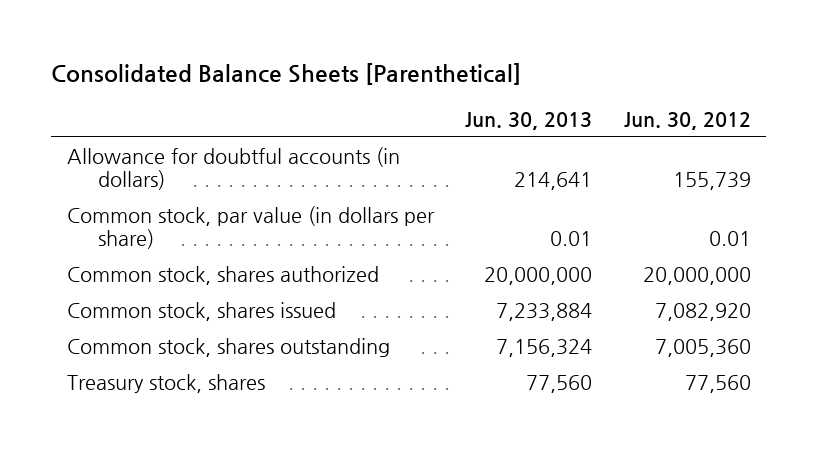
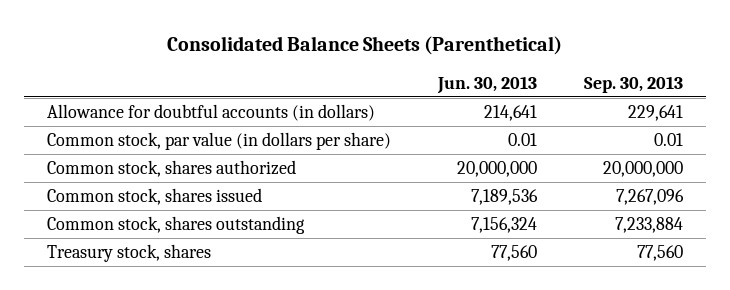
[51,63,522,86] Consolidated Balance Sheets [Parenthetical] -> [167,36,563,56] Consolidated Balance Sheets (Parenthetical)
[623,111,751,130] Jun. 30, 2012 -> none
none -> [583,75,683,93] Sep. 30, 2013
[496,302,593,321] 7,233,884 -> [471,189,539,206] 7,189,536

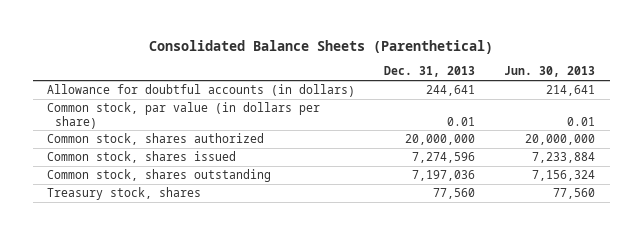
[583,75,683,93] Sep. 30, 2013 -> none
none -> [384,66,476,78] Dec. 31, 2013
[471,189,539,206] 7,189,536 -> [532,152,596,164] 7,233,884

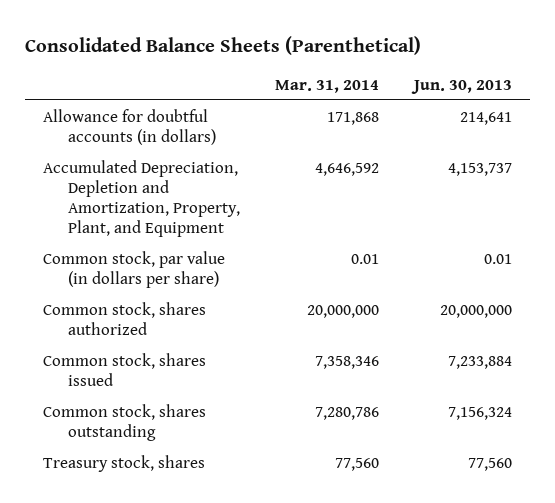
[384,66,476,78] Dec. 31, 2013 -> none
none -> [275,79,380,93] Mar. 31, 2014
none -> [43,159,241,237] Accumulated Depreciation, Depletion and Amortization, Property, Plant, and Equipment

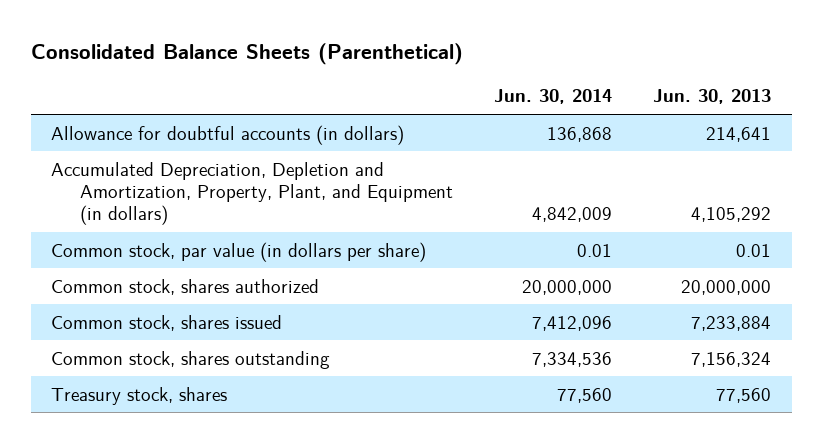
[275,79,380,93] Mar. 31, 2014 -> none
none -> [494,89,613,105] Jun. 30, 2014
[43,159,241,237] Accumulated Depreciation, Depletion and Amortization, Property, Plant, and Equipment -> [51,161,454,226] Accumulated Depreciation, Depletion and Amortization, Property, Plant, and Equipment (in dollars)
[448,162,513,176] 4,153,737 -> [691,207,772,223] 4,105,292

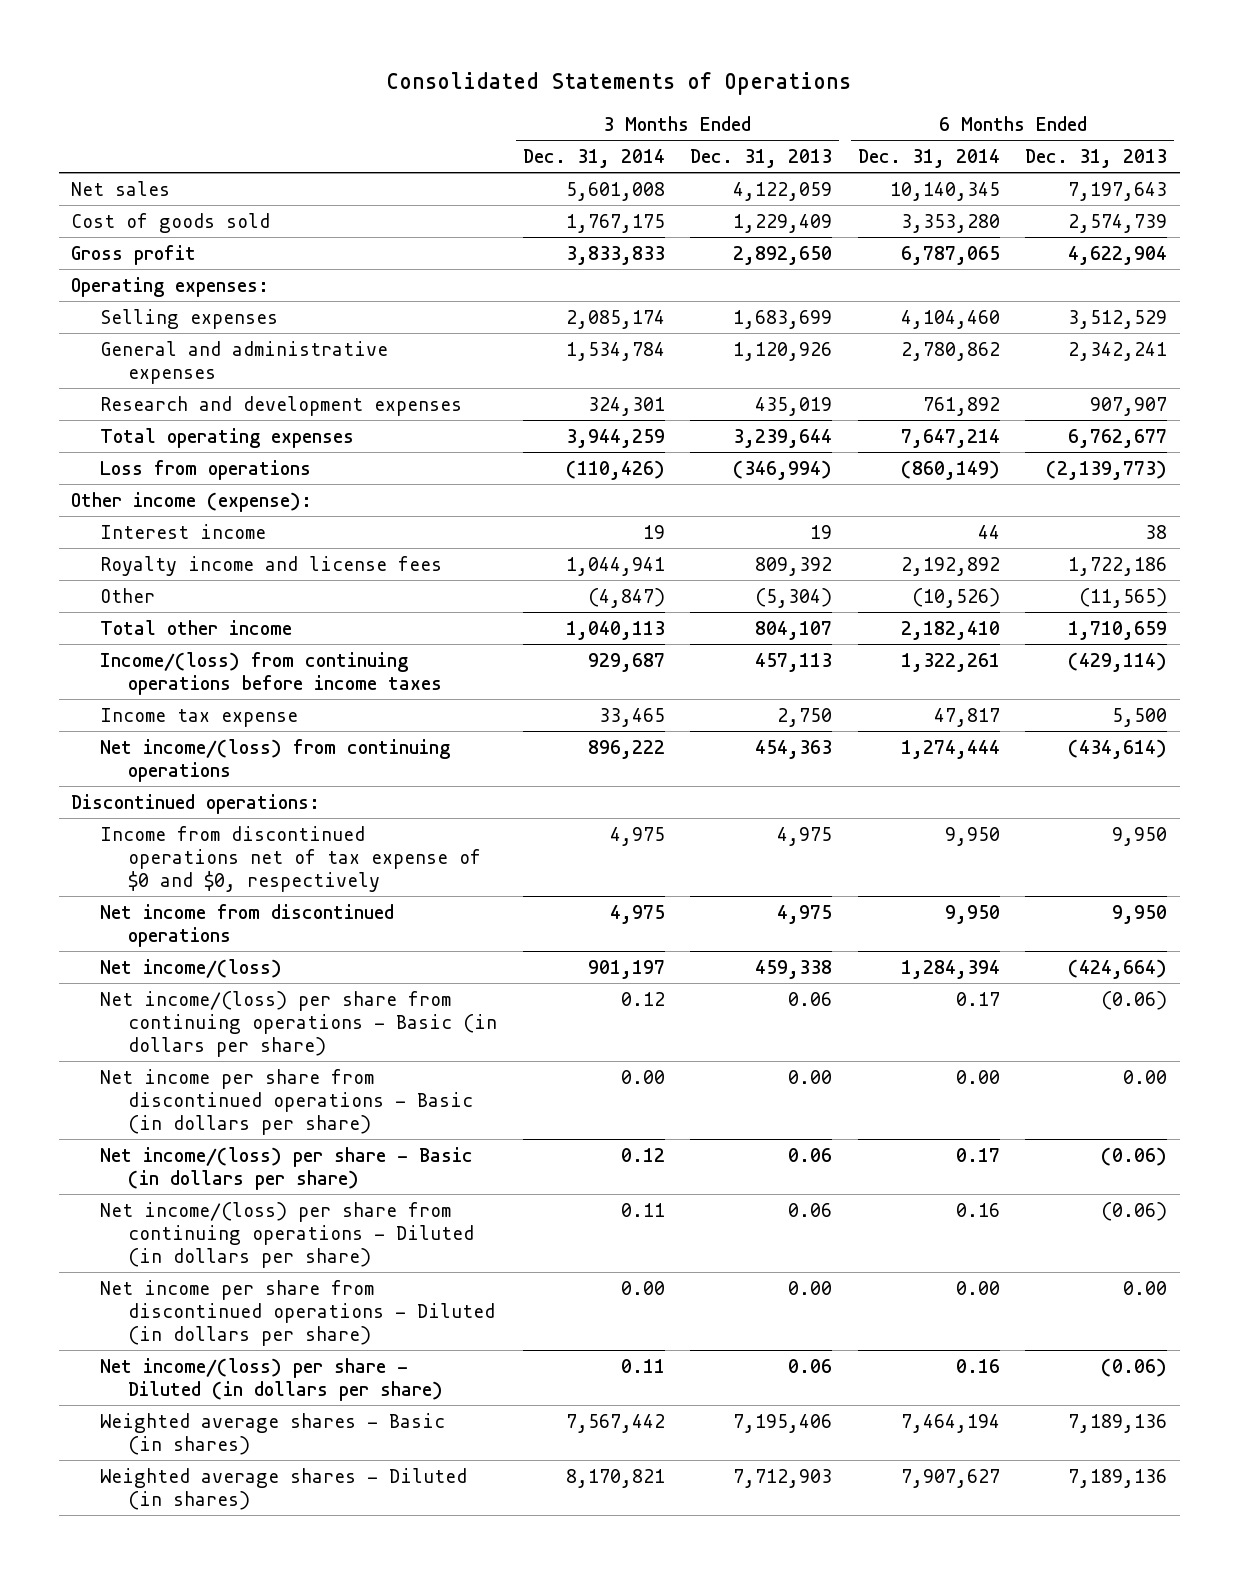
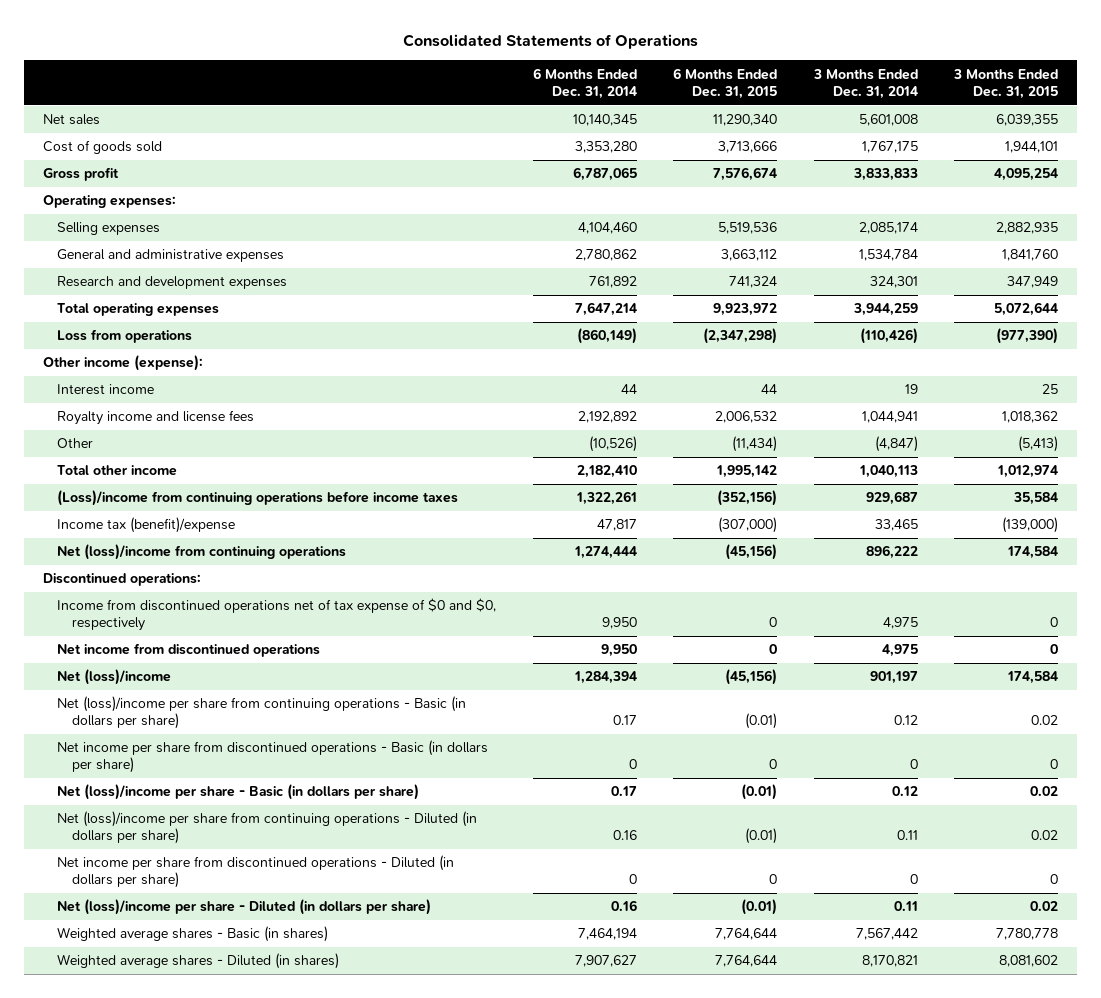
[690,148,833,168] Dec. 31, 2013 -> none
[1025,148,1168,168] Dec. 31, 2013 -> none
none -> [673,67,778,99] 6 Months Ended Dec. 31, 2015
none -> [953,68,1059,99] 3 Months Ended Dec. 31, 2015
[99,651,443,695] Income/(loss) from continuing operations before income taxes -> [57,490,459,507] (Loss)/income from continuing operations before income taxes
[99,707,298,727] Income tax expense -> [57,517,236,534] Income tax (benefit)/expense
[99,738,450,782] Net income/(loss) from continuing operations -> [57,544,347,561] Net (loss)/income from continuing operations
[99,958,282,978] Net income/(loss) -> [57,669,172,686] Net (loss)/income
[99,990,498,1058] Net income/(loss) per share from continuing operations - Basic (in dollars per share) -> [57,696,467,730] Net (loss)/income per share from continuing operations - Basic (in dollars per share)
[620,1069,665,1084] 0.00 -> [909,759,918,770] 0
[955,1069,1000,1084] 0.00 -> [628,759,637,770] 0
[99,1146,473,1190] Net income/(loss) per share - Basic (in dollars per share) -> [57,784,420,801] Net (loss)/income per share - Basic (in dollars per share)
[99,1201,475,1269] Net income/(loss) per share from continuing operations - Diluted (in dollars per share) -> [57,811,478,845] Net (loss)/income per share from continuing operations - Diluted (in dollars per share)
[620,1280,665,1295] 0.00 -> [909,874,918,885] 0
[955,1280,1000,1295] 0.00 -> [628,874,637,885] 0
[99,1357,444,1401] Net income/(loss) per share - Diluted (in dollars per share) -> [57,899,432,916] Net (loss)/income per share - Diluted (in dollars per share)

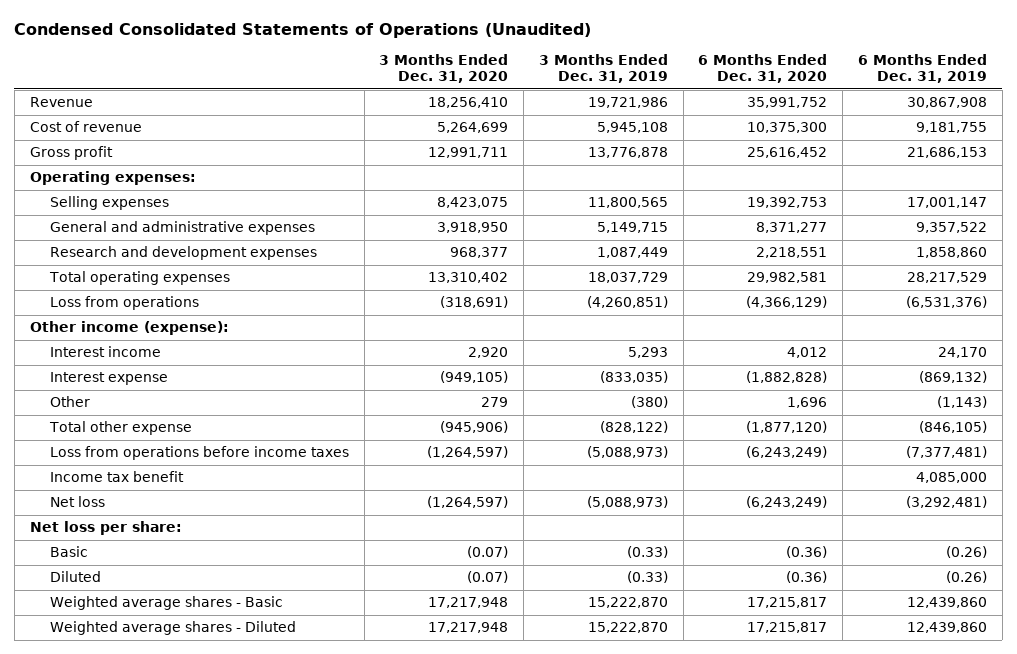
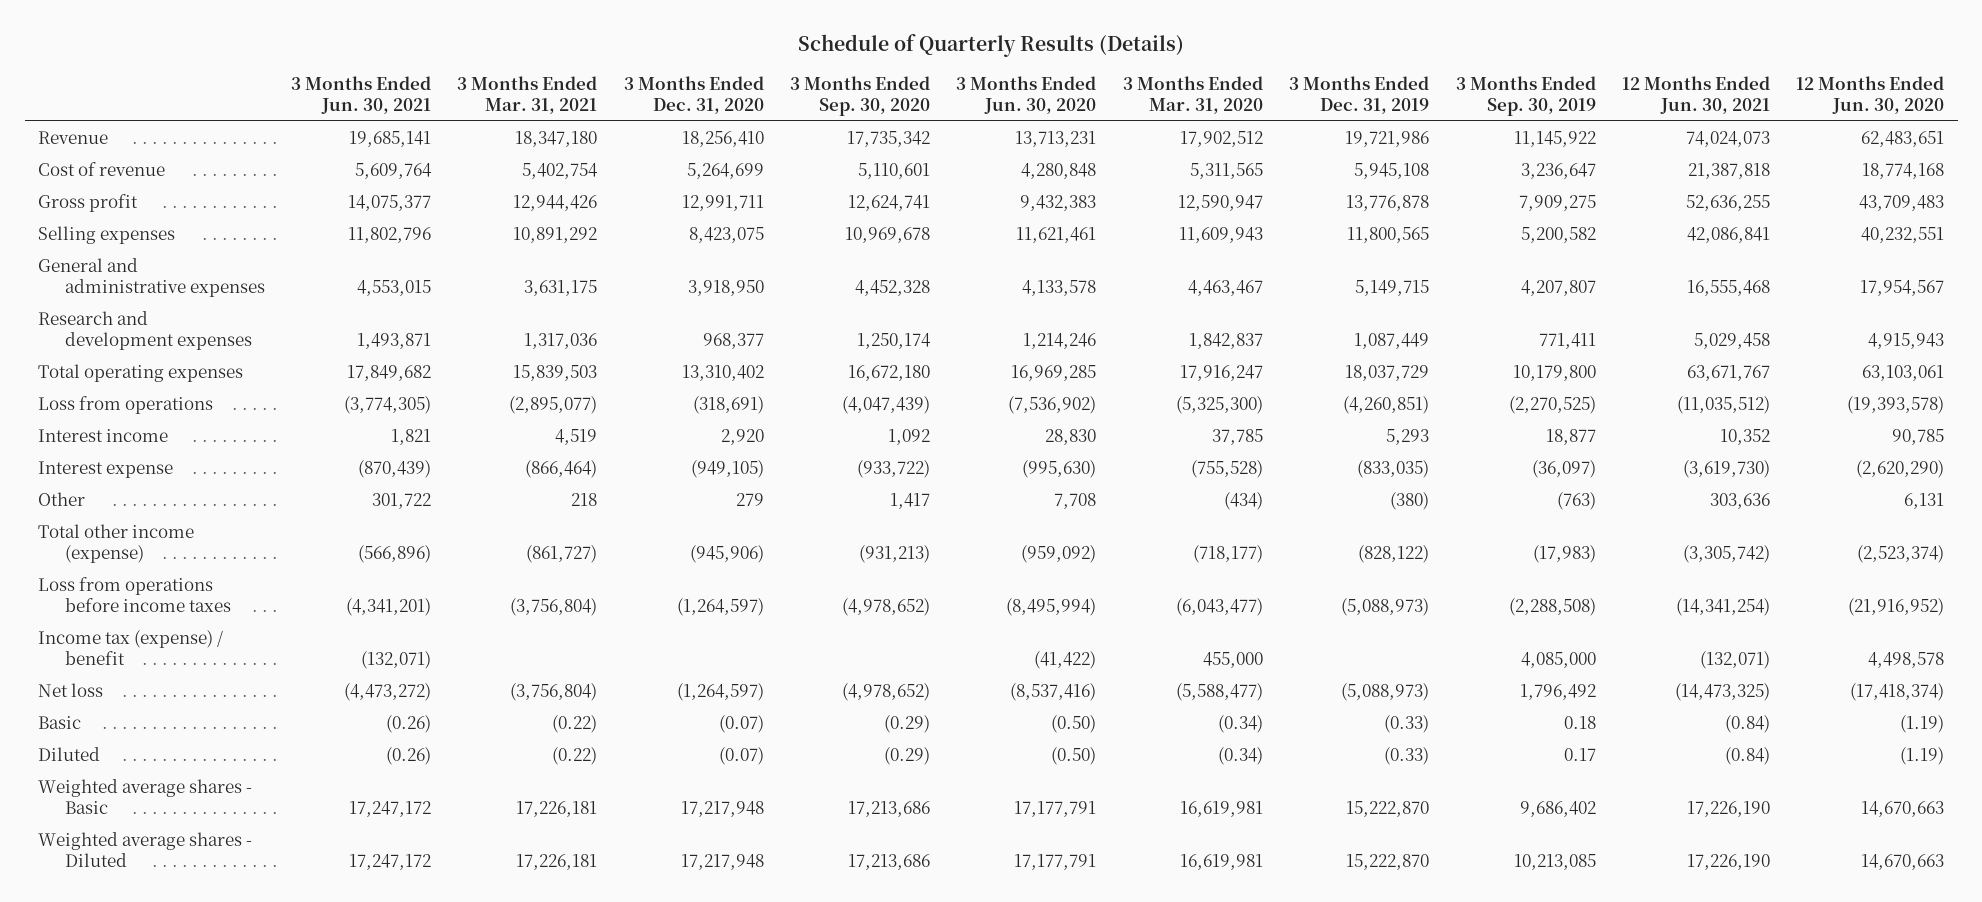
[14,22,592,38] Condensed Consolidated Statements of Operations (Unaudited) -> [798,34,1185,58] Schedule of Quarterly Results (Details)
[698,54,828,84] 6 Months Ended Dec. 31, 2020 -> none
[857,54,987,84] 6 Months Ended Dec. 31, 2019 -> none
none -> [290,76,431,115] 3 Months Ended Jun. 30, 2021
none -> [457,76,598,115] 3 Months Ended Mar. 31, 2021
none -> [790,76,931,117] 3 Months Ended Sep. 30, 2020
none -> [956,76,1097,115] 3 Months Ended Jun. 30, 2020
none -> [1122,76,1263,115] 3 Months Ended Mar. 31, 2020
none -> [1455,76,1596,117] 3 Months Ended Sep. 30, 2019
none -> [1621,76,1770,115] 12 Months Ended Jun. 30, 2021
none -> [1796,76,1945,115] 12 Months Ended Jun. 30, 2020
[29,171,196,186] Operating expenses: -> none
[29,321,229,336] Other income (expense): -> none
[48,421,192,436] Total other expense -> [37,524,194,564] Total other income (expense)
[49,471,184,483] Income tax benefit -> [37,630,223,666] Income tax (expense) / benefit
[29,521,182,536] Net loss per share: -> none

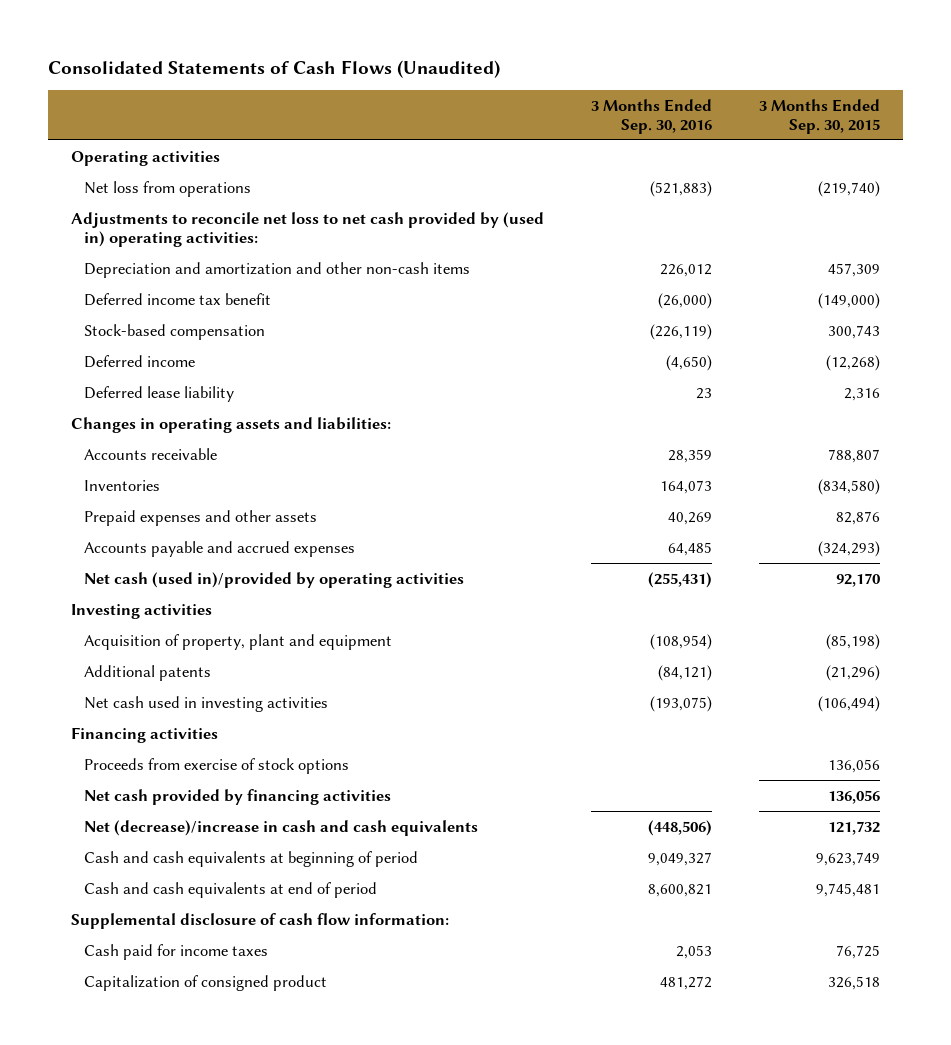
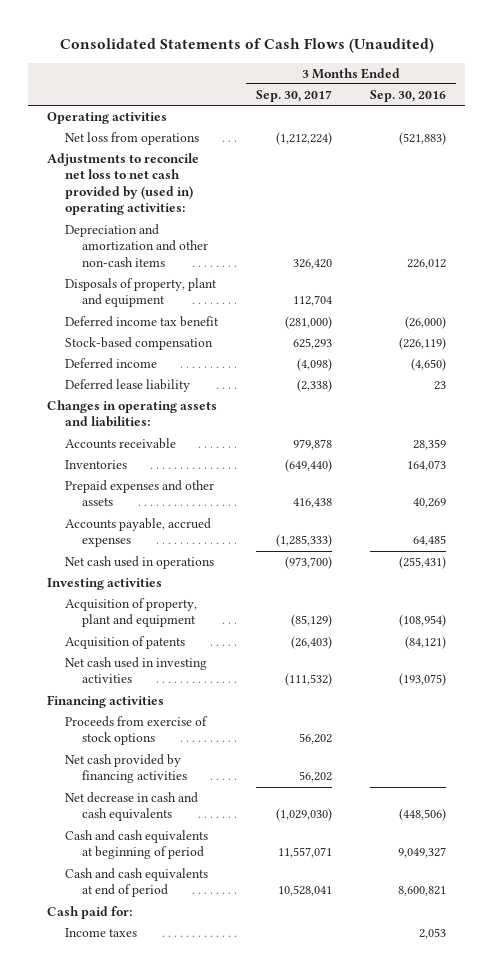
[759,98,881,134] 3 Months Ended Sep. 30, 2015 -> none
none -> [255,89,332,102] Sep. 30, 2017
none -> [64,278,217,308] Disposals of property, plant and equipment
[84,540,356,557] Accounts payable and accrued expenses -> [64,518,211,548] Accounts payable, accrued expenses
[84,571,465,588] Net cash (used in)/provided by operating activities -> [64,556,214,570] Net cash used in operations
[84,664,212,681] Additional patents -> [64,636,185,650] Acquisition of patents
[84,819,479,836] Net (decrease)/increase in cash and cash equivalents -> [64,792,198,822] Net decrease in cash and cash equivalents
[71,912,450,929] Supplemental disclosure of cash flow information: -> none
[84,974,328,991] Capitalization of consigned product -> none
none -> [47,906,133,920] Cash paid for:
[84,943,269,960] Cash paid for income taxes -> [64,928,137,938] Income taxes

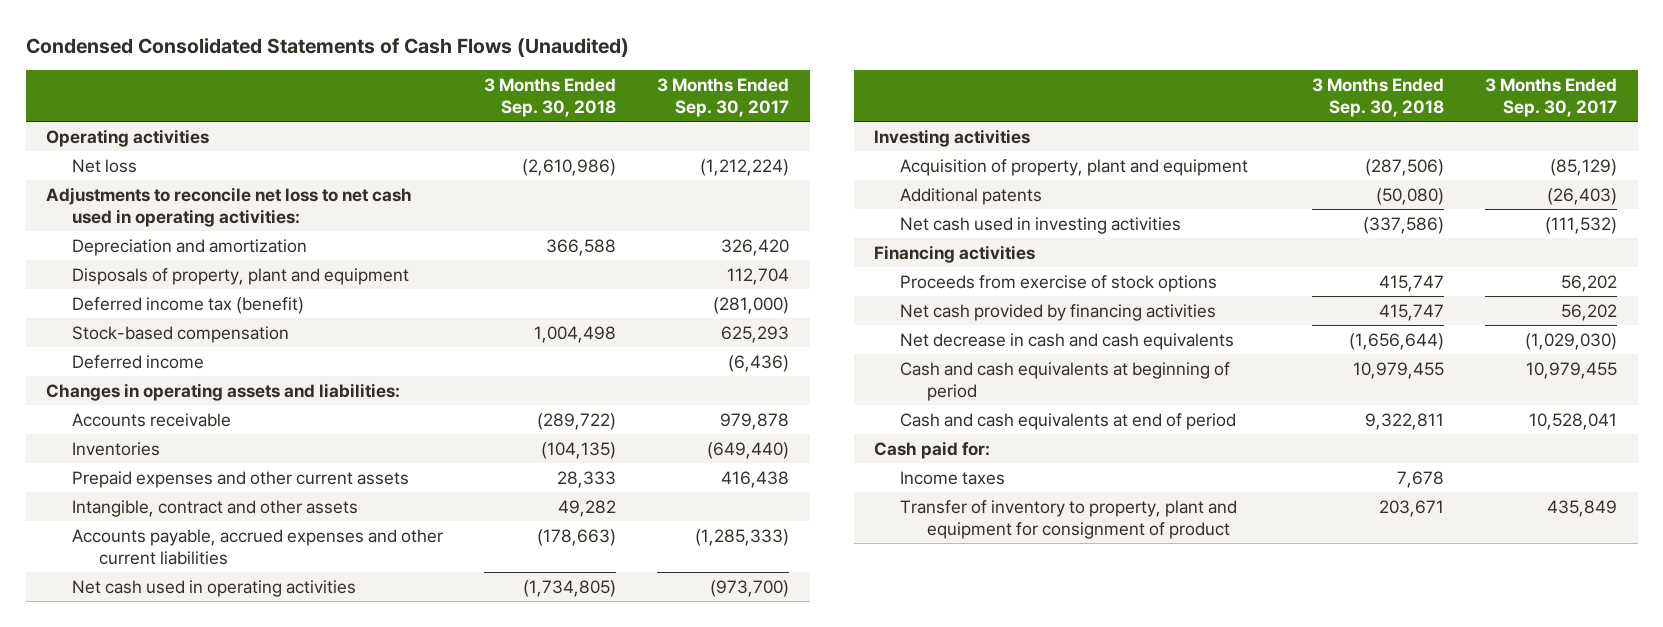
[59,38,434,54] Consolidated Statements of Cash Flows (Unaudited) -> [25,37,629,57] Condensed Consolidated Statements of Cash Flows (Unaudited)
[370,89,447,102] Sep. 30, 2016 -> none
none -> [484,78,617,118] 3 Months Ended Sep. 30, 2018
[64,132,199,146] Net loss from operations -> [72,158,138,173] Net loss
[47,153,200,216] Adjustments to reconcile net loss to net cash provided by (used in) operating activities: -> [46,186,413,227] Adjustments to reconcile net loss to net cash used in operating activities:
[64,224,209,267] Depreciation and amortization and other non-cash items -> [72,238,308,256] Depreciation and amortization
[64,316,219,328] Deferred income tax benefit -> [72,296,305,314] Deferred income tax (benefit)
[64,379,190,393] Deferred lease liability -> none
[296,358,332,372] (4,098) -> [728,354,790,372] (6,436)
[64,480,214,507] Prepaid expenses and other assets -> [72,470,410,488] Prepaid expenses and other current assets
none -> [72,499,359,517] Intangible, contract and other assets
[64,518,211,548] Accounts payable, accrued expenses -> [72,528,444,565] Accounts payable, accrued expenses and other current liabilities
[64,556,214,570] Net cash used in operations -> [72,579,357,597] Net cash used in operating activities
[64,636,185,650] Acquisition of patents -> [900,187,1043,205] Additional patents
[277,847,332,859] 11,557,071 -> [1526,361,1618,379] 10,979,455
none -> [900,499,1238,539] Transfer of inventory to property, plant and equipment for consignment of product

